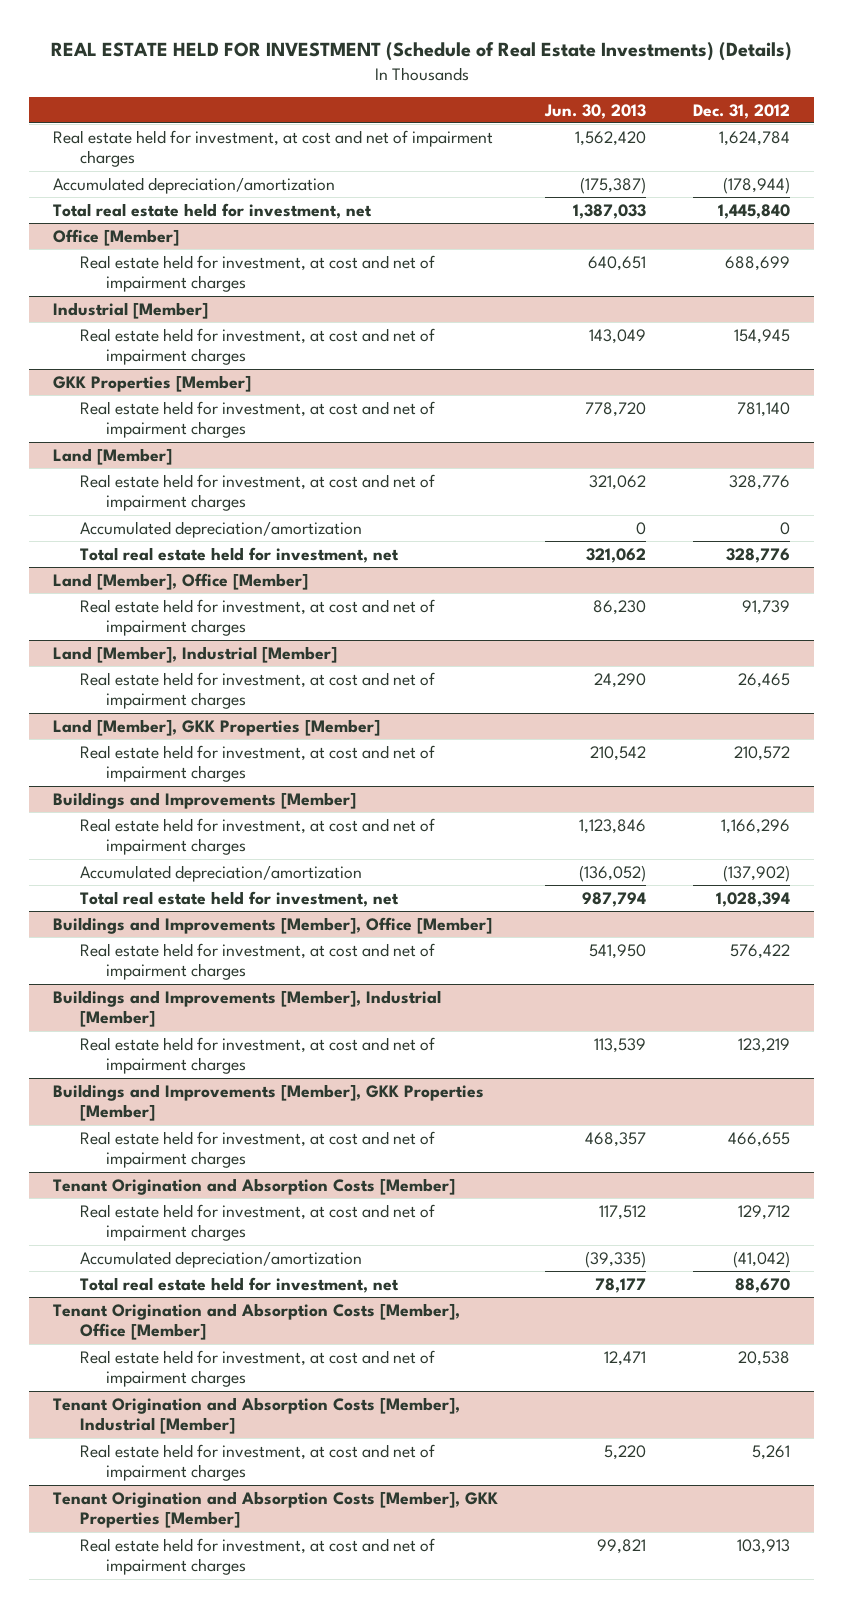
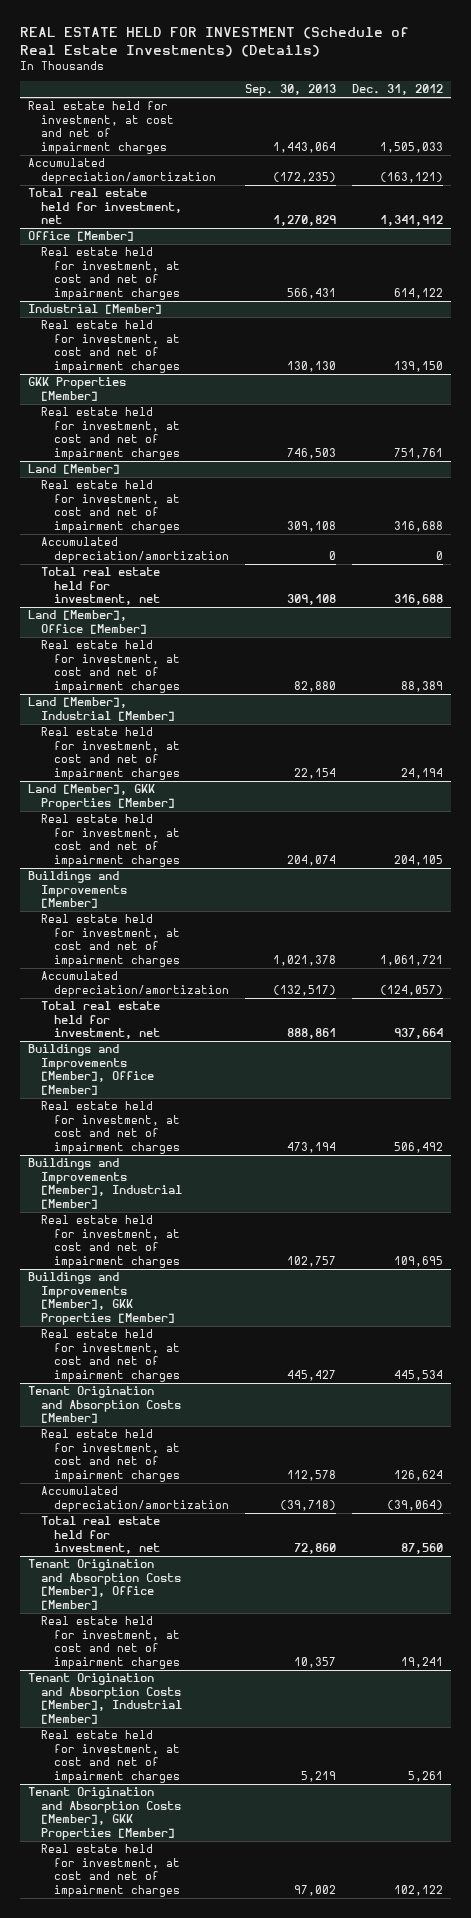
[544,103,647,119] Jun. 30, 2013 -> none
none -> [245,84,337,97] Sep. 30, 2013
[719,130,791,146] 1,624,784 -> [380,141,444,153] 1,505,033
[723,176,791,194] (178,944) -> [380,171,444,183] (163,121)
[718,203,791,219] 1,445,840 -> [380,215,444,227] 1,341,912
[725,255,791,271] 688,699 -> [394,287,444,299] 614,122
[734,328,791,344] 154,945 -> [394,360,444,372] 139,150
[737,401,791,417] 781,140 -> [394,447,444,459] 751,761
[729,474,791,490] 328,776 -> [394,520,444,532] 316,688
[726,547,791,563] 328,776 -> [394,594,444,606] 316,688
[742,599,791,615] 91,739 -> [401,680,444,692] 88,389
[738,672,791,688] 26,465 -> [401,767,444,779] 24,194
[734,745,791,761] 210,572 -> [394,854,444,866] 204,105
[721,818,791,834] 1,166,296 -> [380,954,444,966] 1,061,721
[723,864,791,882] (137,902) -> [380,984,444,996] (124,057)
[716,891,791,907] 1,028,394 -> [394,1028,444,1040] 937,664
[730,943,791,959] 576,422 -> [394,1141,444,1153] 506,492
[738,1037,791,1053] 123,219 -> [394,1255,444,1267] 109,695
[728,1131,791,1147] 466,655 -> [394,1369,444,1381] 445,534
[738,1204,791,1220] 129,712 -> [394,1469,444,1481] 126,624
[733,1250,791,1268] (41,042) -> [387,1499,444,1511] (39,064)
[735,1277,791,1293] 88,670 -> [401,1543,444,1555] 87,560
[738,1350,791,1366] 20,538 -> [401,1656,444,1668] 19,241
[737,1538,791,1554] 103,913 -> [394,1884,444,1896] 102,122

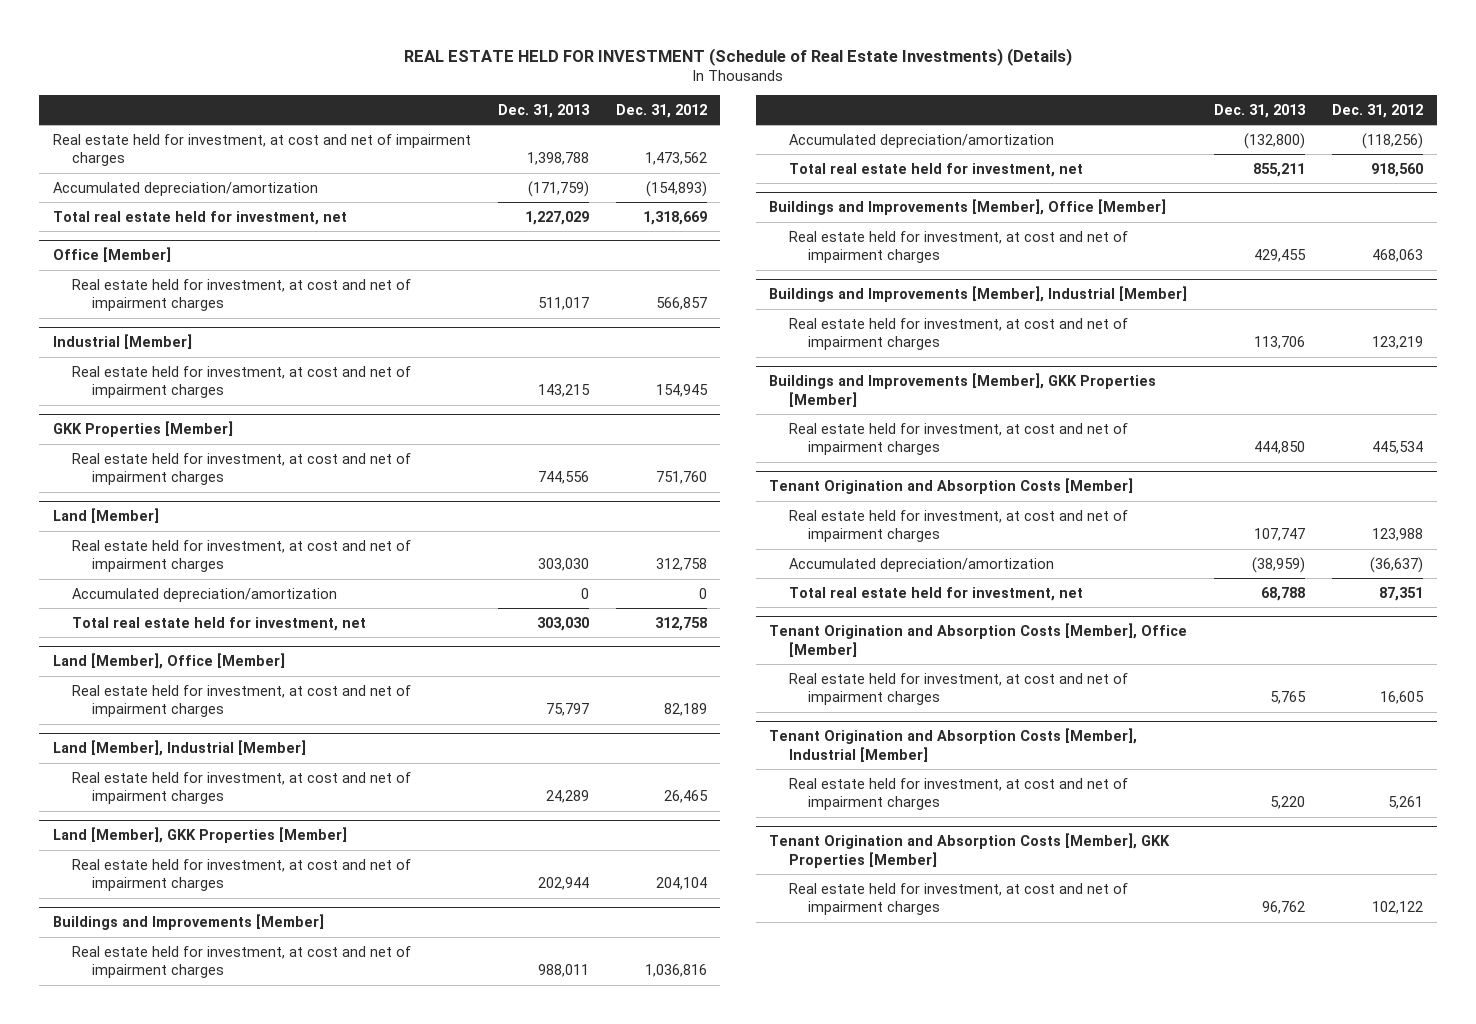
[245,84,337,97] Sep. 30, 2013 -> none
none -> [497,103,590,118] Dec. 31, 2013
[380,141,444,153] 1,505,033 -> [644,152,707,166] 1,473,562
[380,171,444,183] (163,121) -> [645,180,707,197] (154,893)
[380,215,444,227] 1,341,912 -> [642,210,707,225] 1,318,669
[394,287,444,299] 614,122 -> [655,297,707,311] 566,857
[394,360,444,372] 139,150 -> [655,384,708,398] 154,945
[394,447,444,459] 751,761 -> [655,471,707,485] 751,760
[394,520,444,532] 316,688 -> [655,558,707,572] 312,758
[394,594,444,606] 316,688 -> [654,616,707,631] 312,758
[401,680,444,692] 88,389 -> [663,703,707,717] 82,189
[401,767,444,779] 24,194 -> [663,790,708,804] 26,465
[394,854,444,866] 204,105 -> [655,877,707,891] 204,104
[380,954,444,966] 1,061,721 -> [644,964,707,978] 1,036,816
[380,984,444,996] (124,057) -> [1362,132,1424,149] (118,256)
[394,1028,444,1040] 937,664 -> [1371,162,1424,177] 918,560
[394,1141,444,1153] 506,492 -> [1372,249,1424,263] 468,063
[394,1255,444,1267] 109,695 -> [1372,336,1424,350] 123,219
[394,1469,444,1481] 126,624 -> [1372,528,1424,542] 123,988
[387,1499,444,1511] (39,064) -> [1370,556,1424,573] (36,637)
[401,1543,444,1555] 87,560 -> [1379,586,1424,601] 87,351
[401,1656,444,1668] 19,241 -> [1380,691,1425,705] 16,605

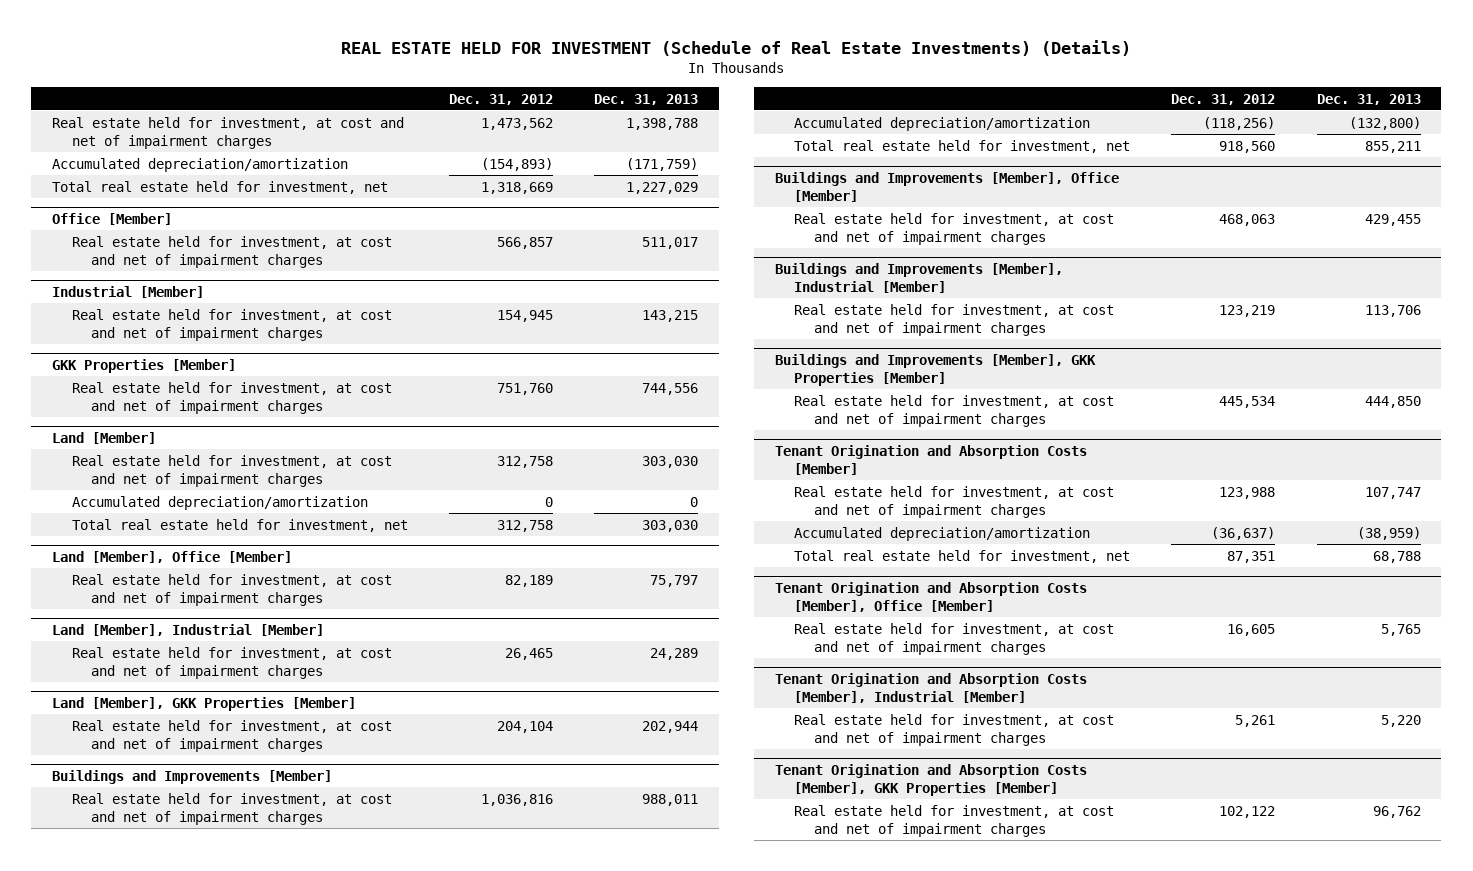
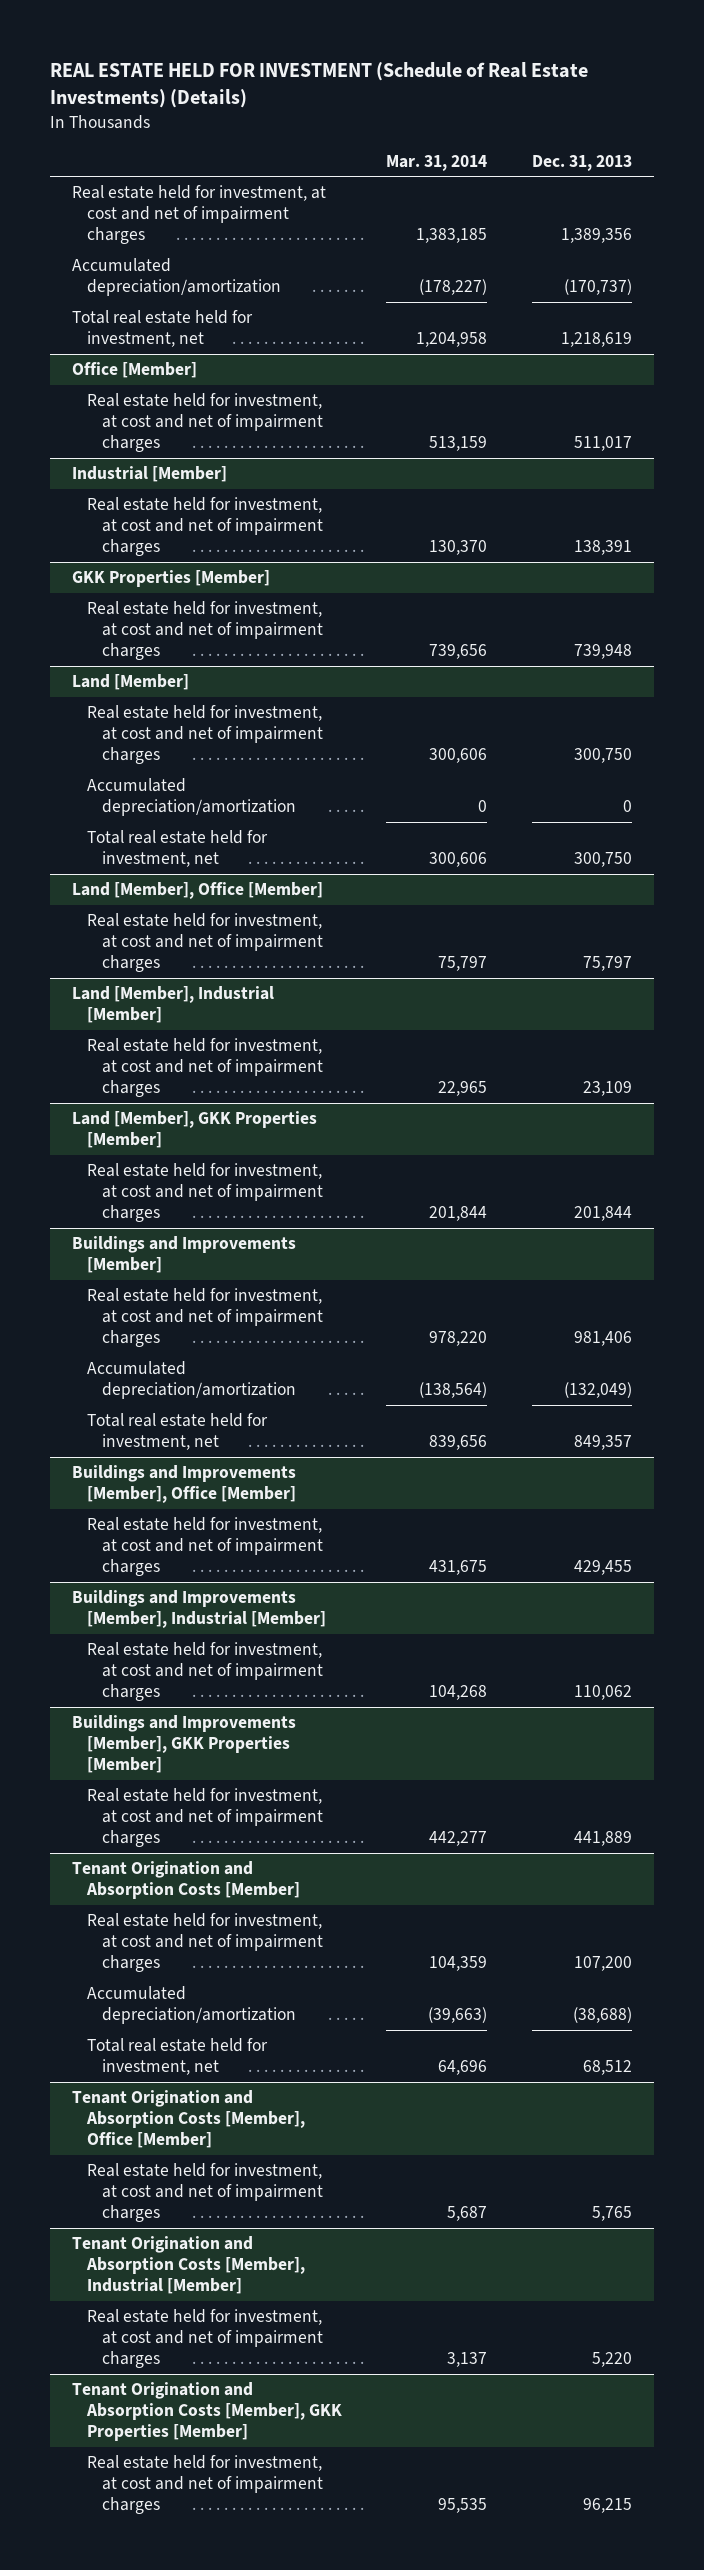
[448,93,553,105] Dec. 31, 2012 -> none
none -> [386,154,488,171] Mar. 31, 2014
[625,117,698,130] 1,398,788 -> [561,228,633,244] 1,389,356
[625,157,698,171] (171,759) -> [564,279,633,296] (170,737)
[625,181,698,194] 1,227,029 -> [561,332,633,348] 1,218,619
[641,309,698,322] 143,215 -> [574,540,633,556] 138,391
[641,382,698,395] 744,556 -> [574,644,633,660] 739,948
[641,455,698,468] 303,030 -> [574,748,633,764] 300,750
[641,519,698,532] 303,030 -> [574,852,633,868] 300,750
[649,647,698,660] 24,289 -> [583,1081,633,1097] 23,109
[641,720,698,733] 202,944 -> [574,1206,633,1222] 201,844
[641,793,698,806] 988,011 -> [574,1331,633,1347] 981,406
[1348,116,1421,130] (132,800) -> [564,1382,633,1399] (132,049)
[1364,140,1421,153] 855,211 -> [574,1435,633,1451] 849,357
[1364,304,1421,317] 113,706 -> [574,1685,633,1701] 110,062
[1364,395,1421,408] 444,850 -> [574,1831,633,1847] 441,889
[1364,486,1421,499] 107,747 -> [574,1956,633,1972] 107,200
[1356,526,1421,540] (38,959) -> [573,2007,633,2024] (38,688)
[1372,550,1421,563] 68,788 -> [583,2060,633,2076] 68,512
[1372,805,1421,818] 96,762 -> [583,2498,633,2514] 96,215

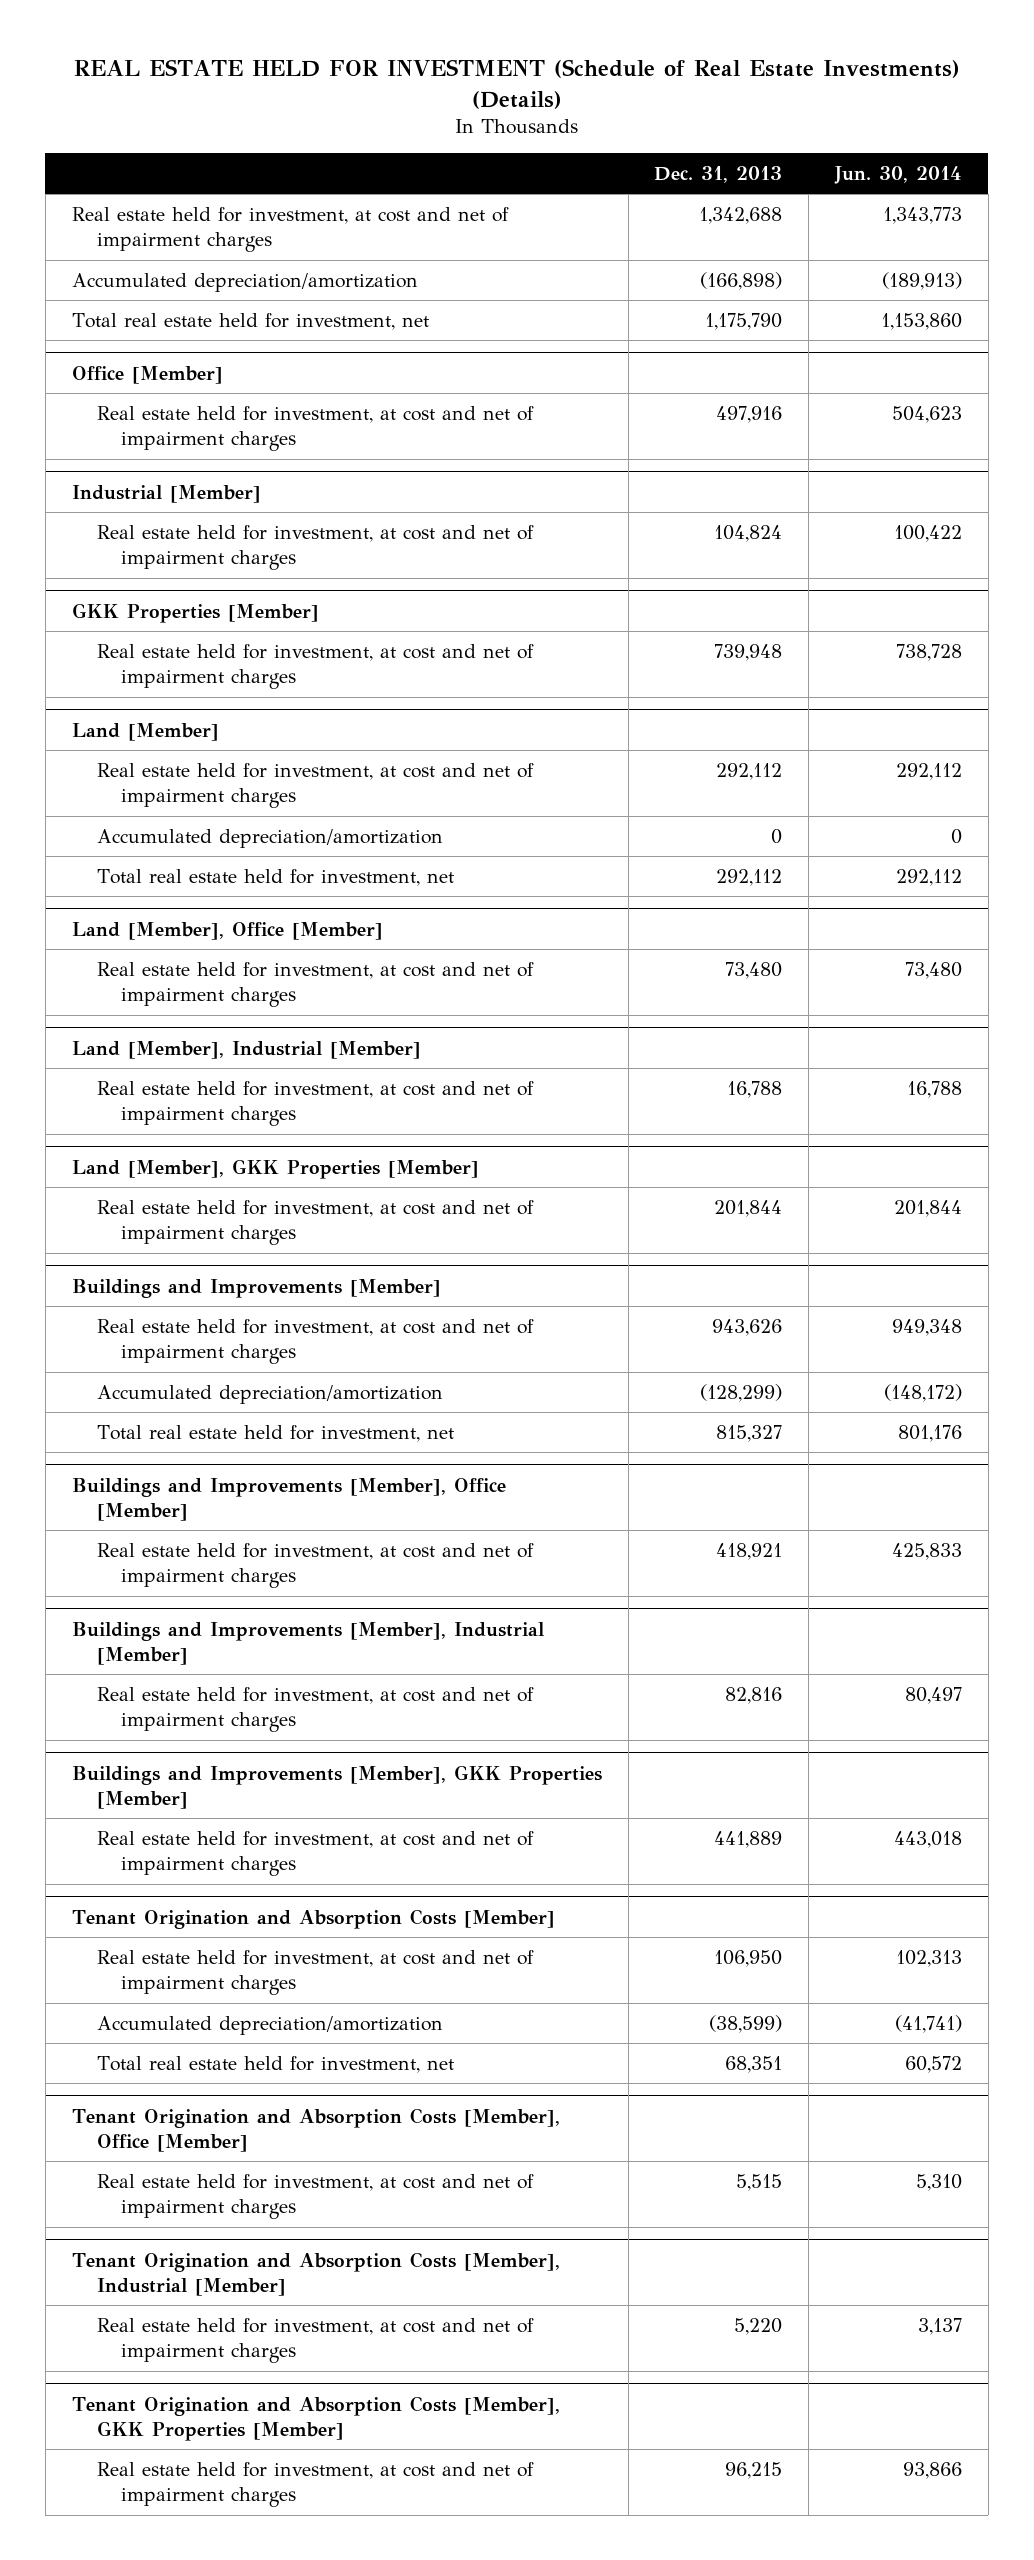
[386,154,488,171] Mar. 31, 2014 -> none
none -> [834,165,963,184] Jun. 30, 2014
[561,228,633,244] 1,389,356 -> [699,207,783,225] 1,342,688
[564,279,633,296] (170,737) -> [700,272,783,291] (166,898)
[561,332,633,348] 1,218,619 -> [705,313,783,331] 1,175,790
[574,436,633,452] 511,017 -> [716,406,783,424] 497,916
[574,540,633,556] 138,391 -> [714,525,783,543] 104,824
[574,748,633,764] 300,750 -> [716,763,783,781] 292,112
[574,852,633,868] 300,750 -> [716,869,783,887] 292,112
[583,956,633,972] 75,797 -> [725,962,783,980] 73,480
[583,1081,633,1097] 23,109 -> [727,1081,783,1099] 16,788
[574,1331,633,1347] 981,406 -> [712,1319,783,1337] 943,626
[564,1382,633,1399] (132,049) -> [700,1384,783,1403] (128,299)
[574,1435,633,1451] 849,357 -> [716,1425,783,1443] 815,327
[574,1560,633,1576] 429,455 -> [716,1543,783,1561] 418,921
[574,1685,633,1701] 110,062 -> [725,1687,783,1705] 82,816
[574,1956,633,1972] 107,200 -> [714,1950,783,1968] 106,950
[573,2007,633,2024] (38,688) -> [709,2015,783,2034] (38,599)
[583,2060,633,2076] 68,512 -> [725,2056,783,2074] 68,351
[592,2206,633,2222] 5,765 -> [736,2174,783,2192] 5,515

